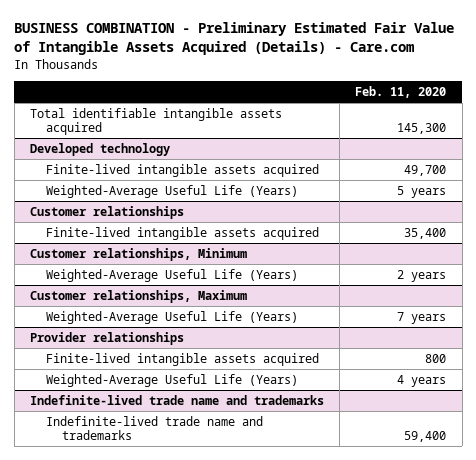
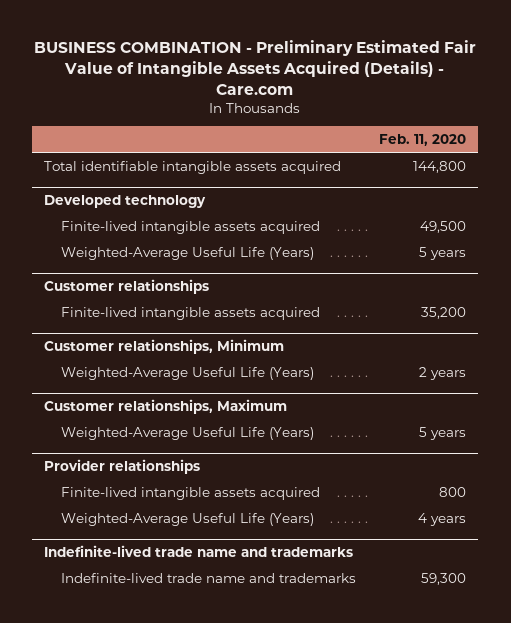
[397,123,447,135] 145,300 -> [413,160,467,173] 144,800
[404,165,447,177] 49,700 -> [420,220,467,233] 49,500
[404,228,447,240] 35,400 -> [421,306,467,319] 35,200
[397,312,447,325] 7 years -> [419,426,467,440] 5 years
[404,431,447,443] 59,400 -> [421,572,467,585] 59,300

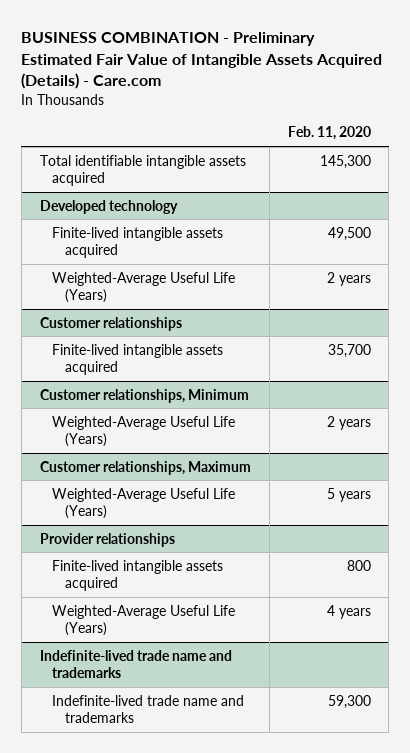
[413,160,467,173] 144,800 -> [319,154,371,169] 145,300
[419,246,467,260] 5 years -> [326,271,371,286] 2 years
[421,306,467,319] 35,200 -> [327,343,371,358] 35,700

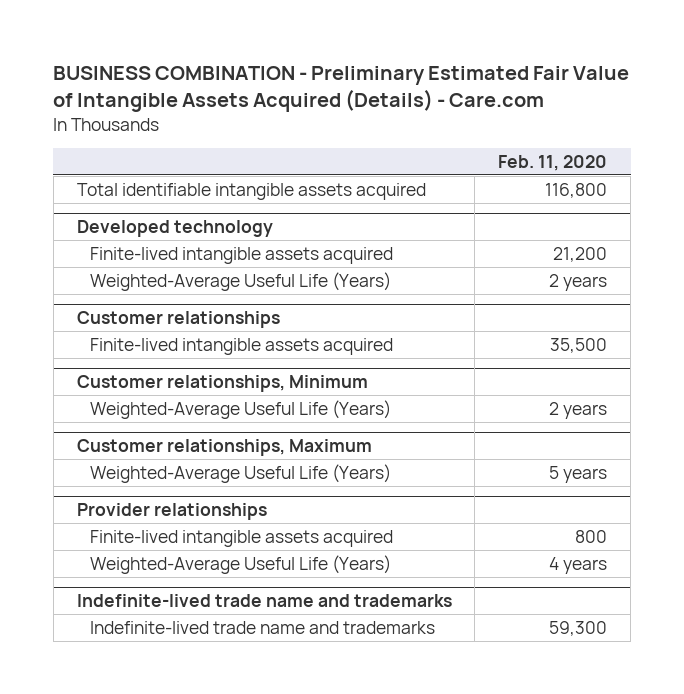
[319,154,371,169] 145,300 -> [545,182,608,198] 116,800
[327,226,371,241] 49,500 -> [553,246,608,262] 21,200
[327,343,371,358] 35,700 -> [550,337,608,353] 35,500

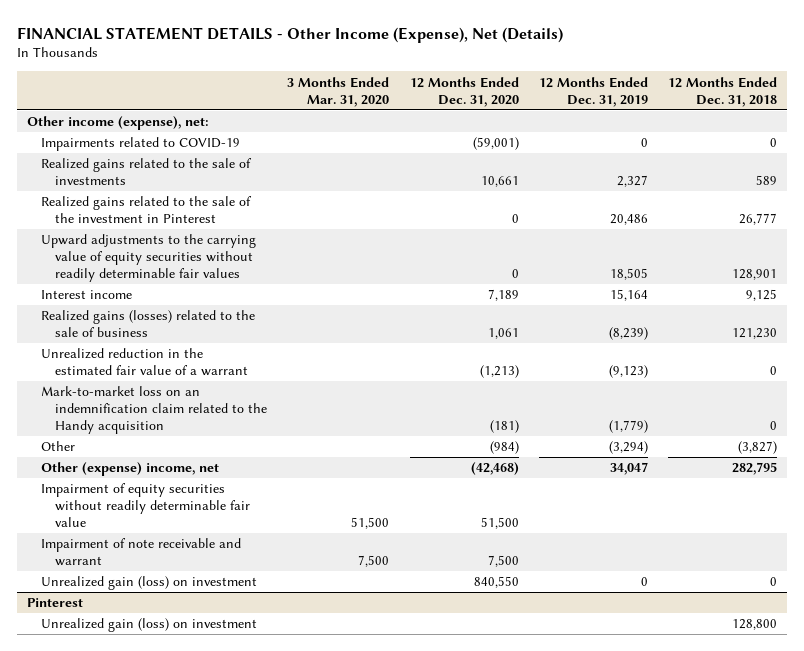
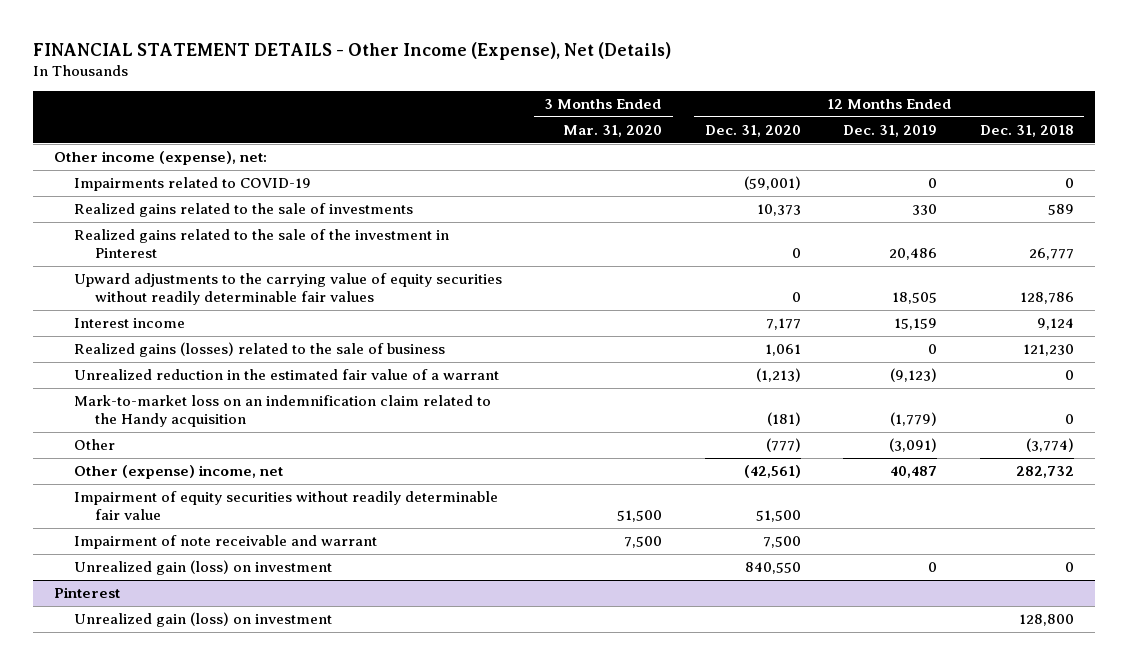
[480,176,519,188] 10,661 -> [756,203,801,216] 10,373
[616,175,648,188] 2,327 -> [912,203,938,215] 330
[732,269,778,281] 128,901 -> [1019,291,1074,304] 128,786
[487,289,519,302] 7,189 -> [765,317,801,330] 7,177
[609,289,648,302] 15,164 -> [894,317,938,330] 15,159
[746,289,778,302] 9,125 -> [1036,317,1074,330] 9,124
[608,327,648,341] (8,239) -> [928,343,938,354] 0
[489,441,519,455] (984) -> [765,437,801,452] (777)
[608,441,648,455] (3,294) -> [889,437,938,452] (3,091)
[738,441,778,455] (3,827) -> [1025,437,1074,452] (3,774)
[470,462,519,476] (42,468) -> [743,464,801,478] (42,561)
[609,462,648,476] 34,047 -> [890,465,938,478] 40,487
[732,462,778,476] 282,795 -> [1015,465,1074,478] 282,732

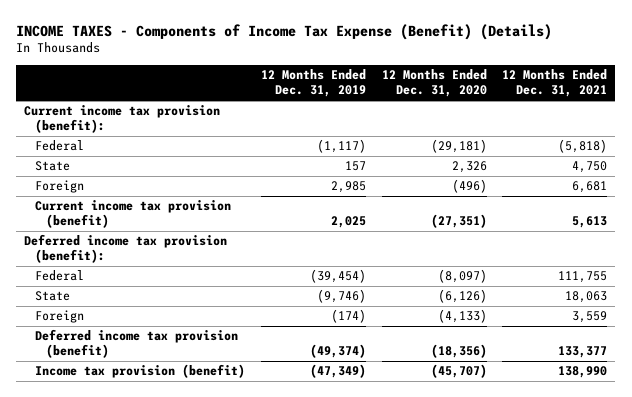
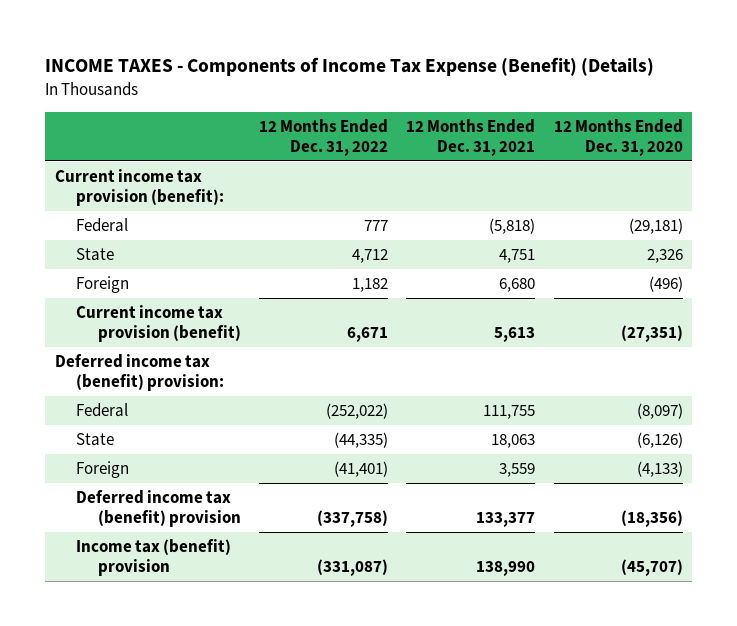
[260,69,366,98] 12 Months Ended Dec. 31, 2019 -> none
none -> [259,118,389,157] 12 Months Ended Dec. 31, 2022
[572,161,608,174] 4,750 -> [499,249,536,264] 4,751
[572,181,608,194] 6,681 -> [499,278,536,293] 6,680
[24,234,228,264] Deferred income tax provision (benefit): -> [54,354,225,392] Deferred income tax (benefit) provision:
[34,329,238,359] Deferred income tax provision (benefit) -> [76,490,241,528] Deferred income tax (benefit) provision
[34,364,245,379] Income tax provision (benefit) -> [76,539,232,577] Income tax (benefit) provision

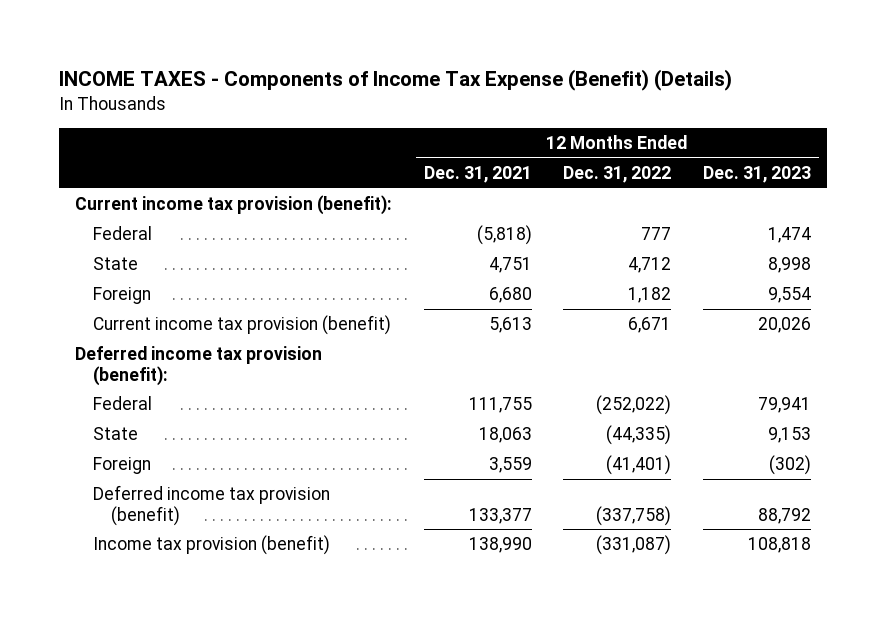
[553,118,683,157] 12 Months Ended Dec. 31, 2020 -> none
none -> [703,165,812,183] Dec. 31, 2023
[54,354,225,392] Deferred income tax (benefit) provision: -> [74,346,322,386] Deferred income tax provision (benefit):
[76,490,241,528] Deferred income tax (benefit) provision -> [92,485,330,526] Deferred income tax provision (benefit)
[76,539,232,577] Income tax (benefit) provision -> [92,535,330,556] Income tax provision (benefit)

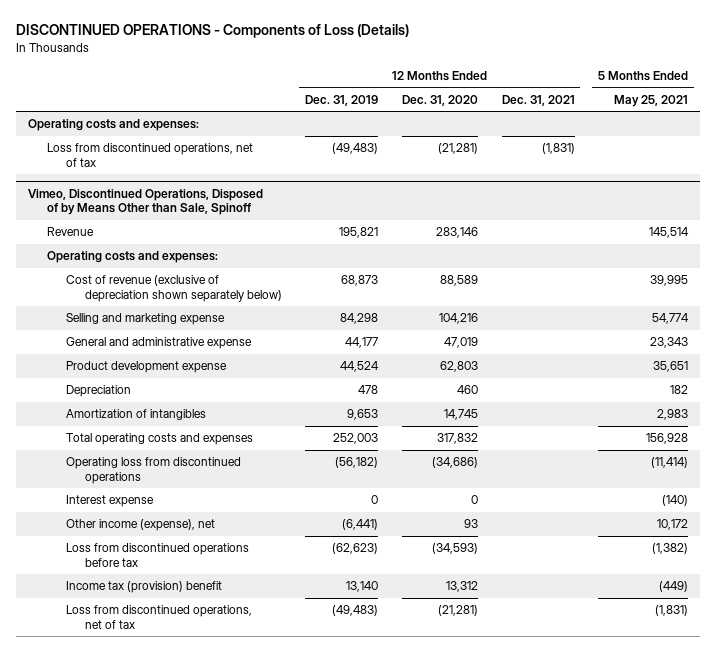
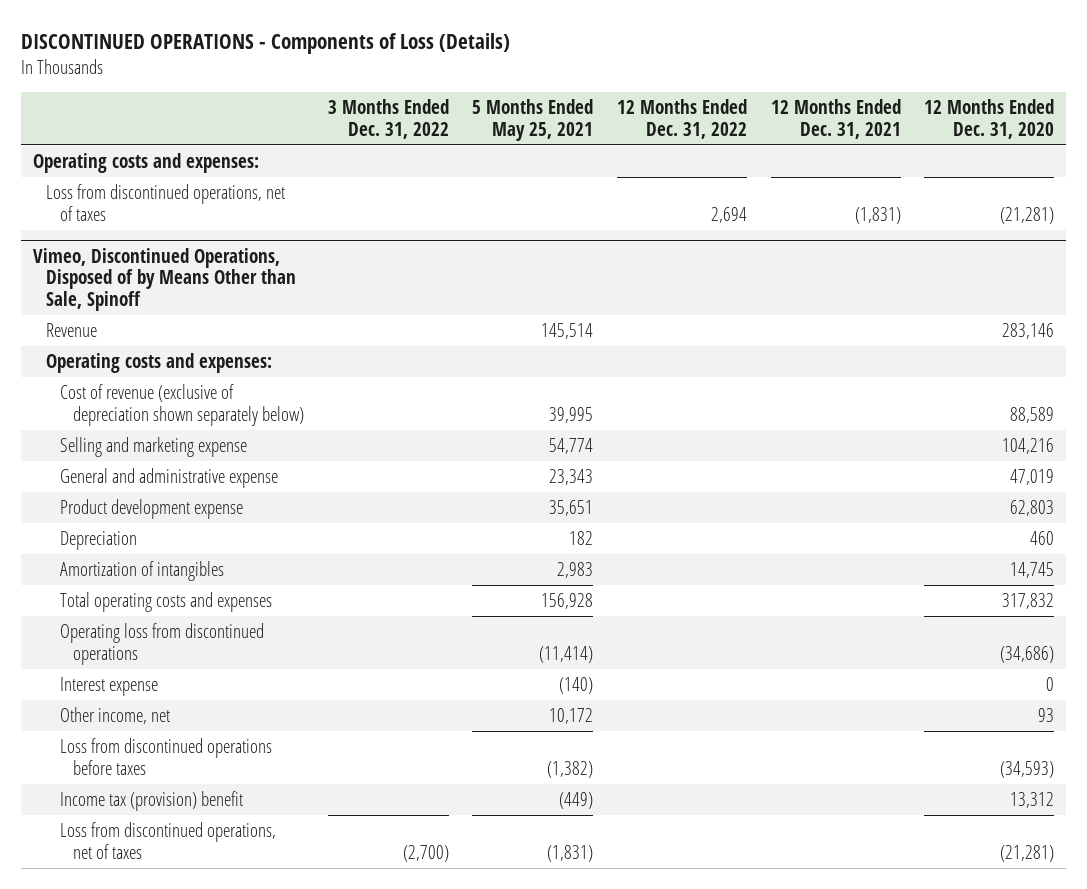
[305,94,379,106] Dec. 31, 2019 -> none
none -> [327,99,449,140] 3 Months Ended Dec. 31, 2022
none -> [617,99,748,140] 12 Months Ended Dec. 31, 2022
[46,143,253,168] Loss from discontinued operations, net of tax -> [46,183,286,221] Loss from discontinued operations, net of taxes
[65,519,215,532] Other income (expense), net -> [59,706,170,724] Other income, net
[65,543,249,568] Loss from discontinued operations before tax -> [59,737,272,775] Loss from discontinued operations before taxes
[65,605,252,630] Loss from discontinued operations, net of tax -> [59,821,276,859] Loss from discontinued operations, net of taxes

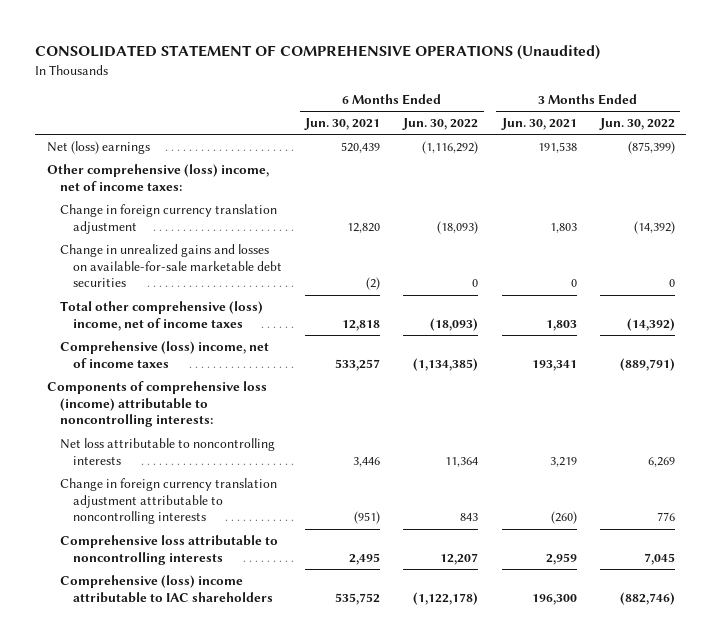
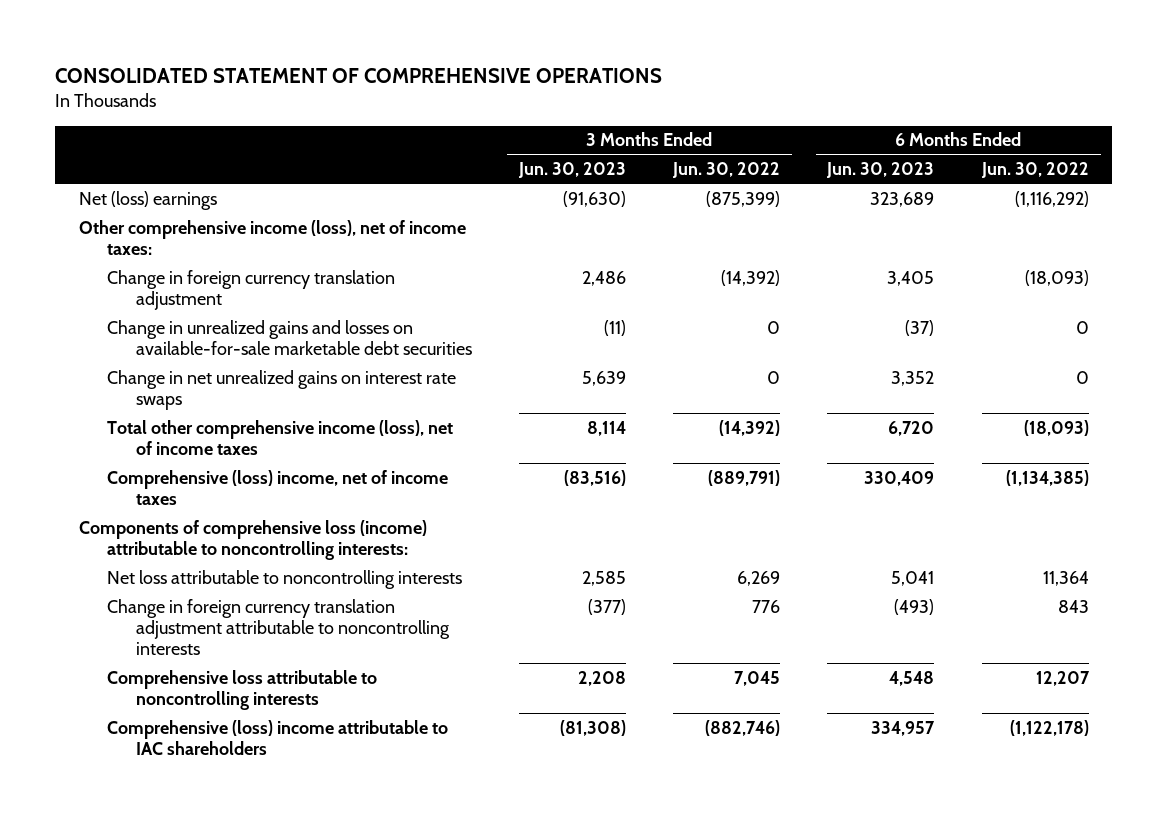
[34,45,600,61] CONSOLIDATED STATEMENT OF COMPREHENSIVE OPERATIONS (Unaudited) -> [55,68,663,84] CONSOLIDATED STATEMENT OF COMPREHENSIVE OPERATIONS
[304,118,381,131] Jun. 30, 2021 -> none
[500,118,577,131] Jun. 30, 2021 -> none
none -> [517,162,626,179] Jun. 30, 2023
none -> [826,162,935,179] Jun. 30, 2023
[46,163,269,191] Other comprehensive (loss) income, net of income taxes: -> [78,219,466,255] Other comprehensive income (loss), net of income taxes:
none -> [107,369,457,410] Change in net unrealized gains on interest rate swaps
[59,300,263,331] Total other comprehensive (loss) income, net of income taxes -> [107,419,454,455] Total other comprehensive income (loss), net of income taxes

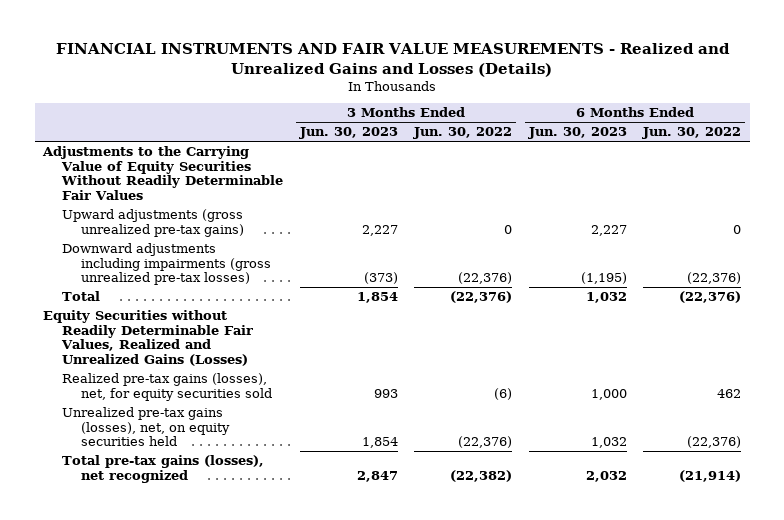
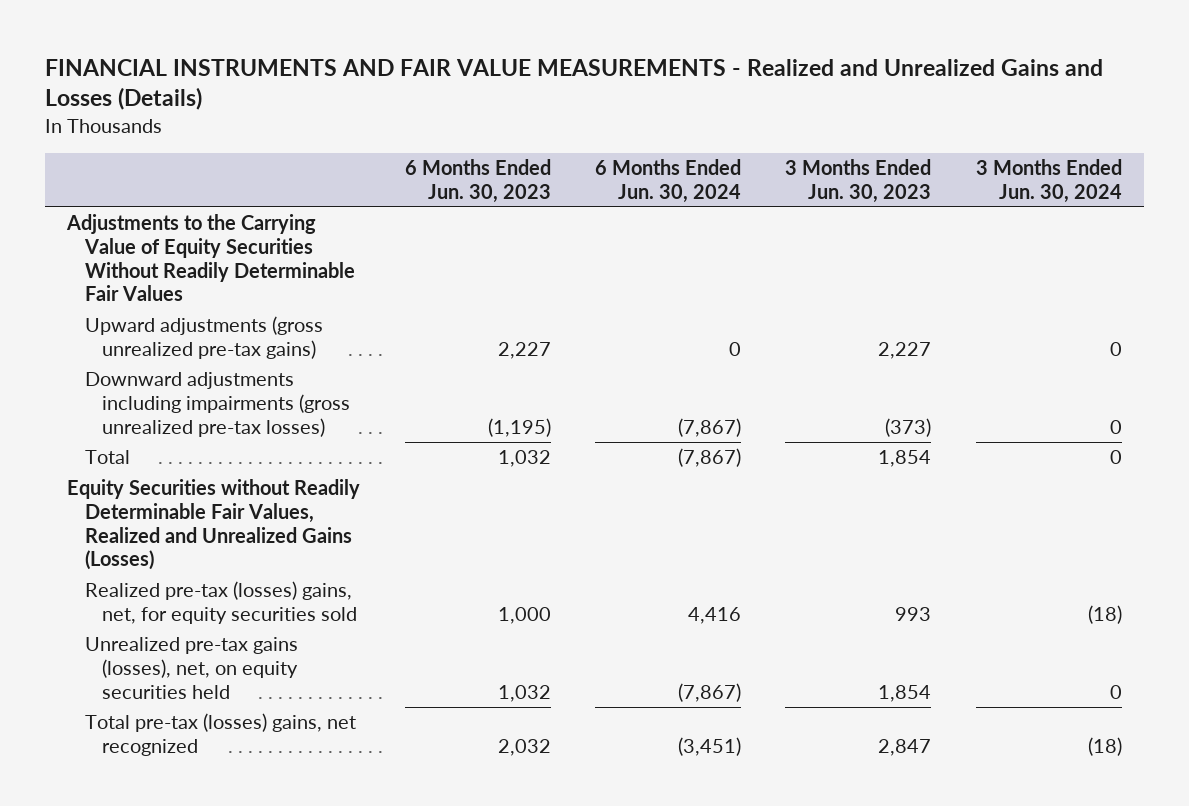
[413,127,513,140] Jun. 30, 2022 -> none
[642,127,742,140] Jun. 30, 2022 -> none
none -> [595,159,742,203] 6 Months Ended Jun. 30, 2024
none -> [975,159,1122,203] 3 Months Ended Jun. 30, 2024
[62,373,273,401] Realized pre-tax gains (losses), net, for equity securities sold -> [84,581,358,625] Realized pre-tax (losses) gains, net, for equity securities sold
[62,455,265,483] Total pre-tax gains (losses), net recognized -> [84,713,356,757] Total pre-tax (losses) gains, net recognized

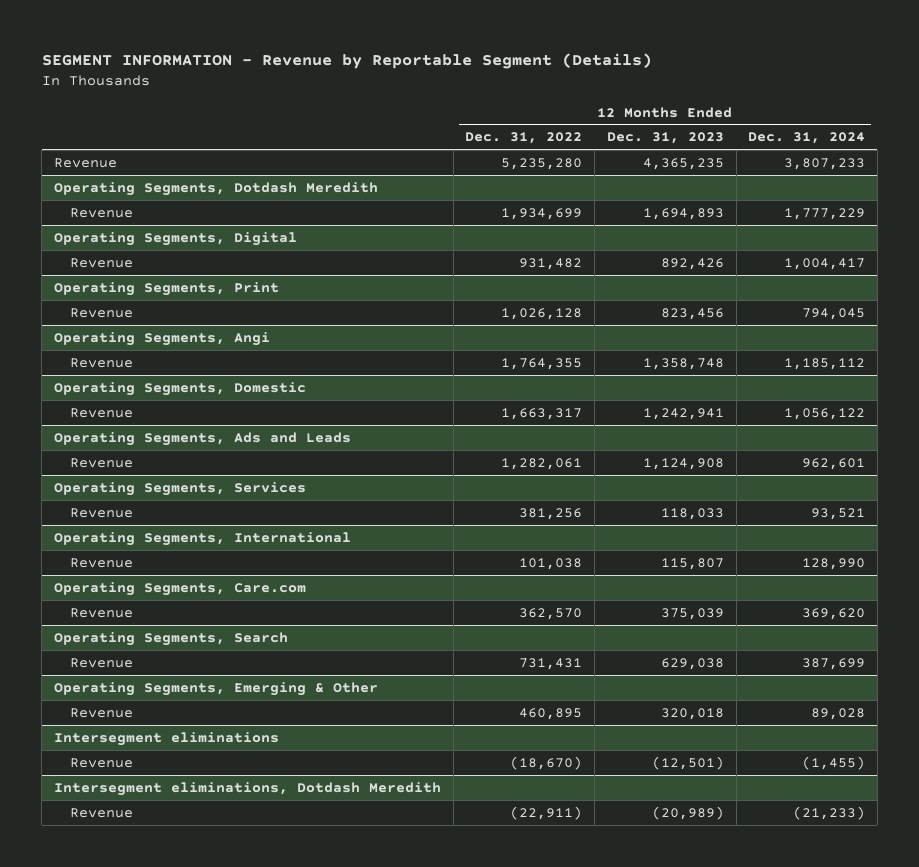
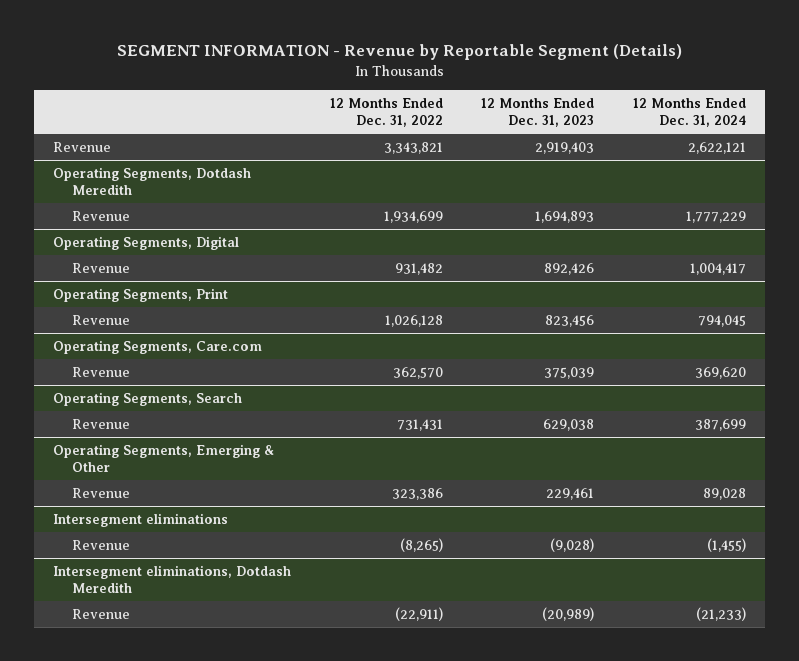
[501,157,583,170] 5,235,280 -> [383,141,443,154] 3,343,821
[642,157,724,170] 4,365,235 -> [535,141,595,154] 2,919,403
[784,157,866,170] 3,807,233 -> [687,141,746,154] 2,622,121
[54,331,271,346] Operating Segments, Angi -> none
[69,357,133,368] Revenue -> none
[54,381,307,396] Operating Segments, Domestic -> none
[69,407,133,418] Revenue -> none
[54,431,352,446] Operating Segments, Ads and Leads -> none
[69,457,133,468] Revenue -> none
[54,481,307,496] Operating Segments, Services -> none
[69,507,133,518] Revenue -> none
[54,531,352,546] Operating Segments, International -> none
[69,557,133,568] Revenue -> none
[519,707,583,720] 460,895 -> [391,487,443,500] 323,386
[660,707,724,720] 320,018 -> [546,487,595,500] 229,461
[510,755,583,770] (18,670) -> [399,537,443,552] (8,265)
[651,755,724,770] (12,501) -> [550,537,595,552] (9,028)

